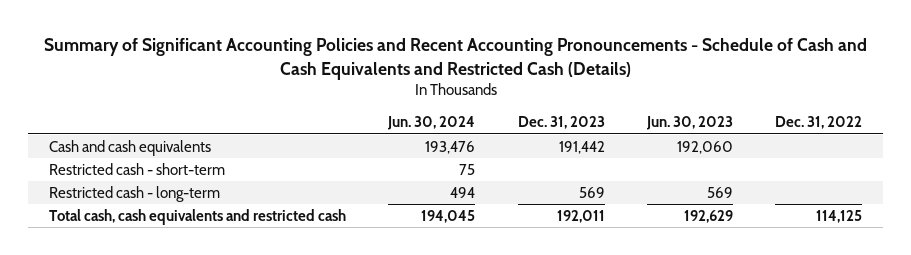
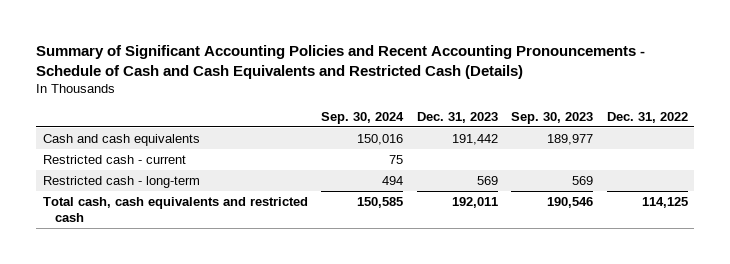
[387,116,476,131] Jun. 30, 2024 -> none
[645,116,733,131] Jun. 30, 2023 -> none
none -> [321,111,405,124] Sep. 30, 2024
none -> [511,111,594,124] Sep. 30, 2023
[48,163,225,176] Restricted cash - short-term -> [42,154,186,164] Restricted cash - current

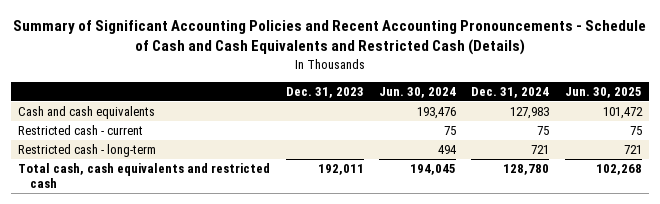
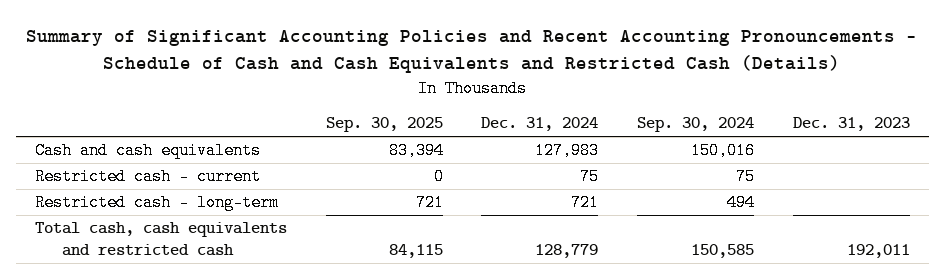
[379,87,457,99] Jun. 30, 2024 -> none
[564,87,642,99] Jun. 30, 2025 -> none
none -> [325,117,443,133] Sep. 30, 2025
none -> [636,117,754,133] Sep. 30, 2024
[503,164,550,176] 128,780 -> [535,243,599,258] 128,779

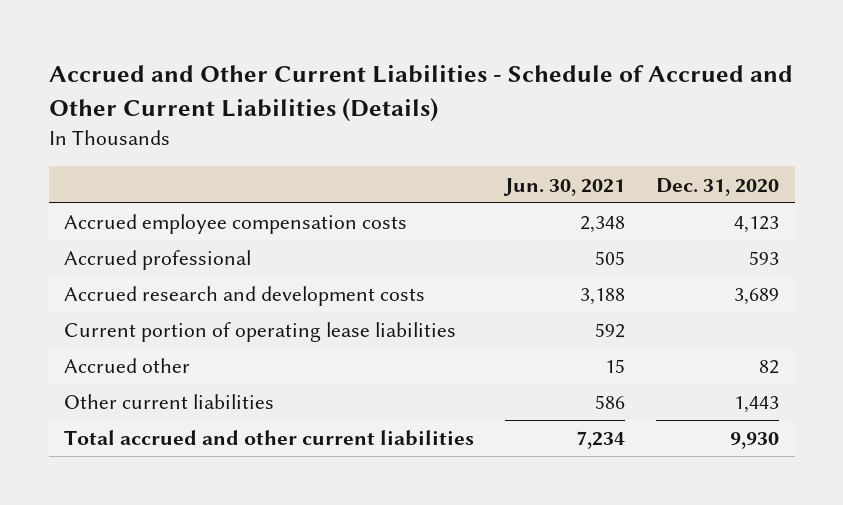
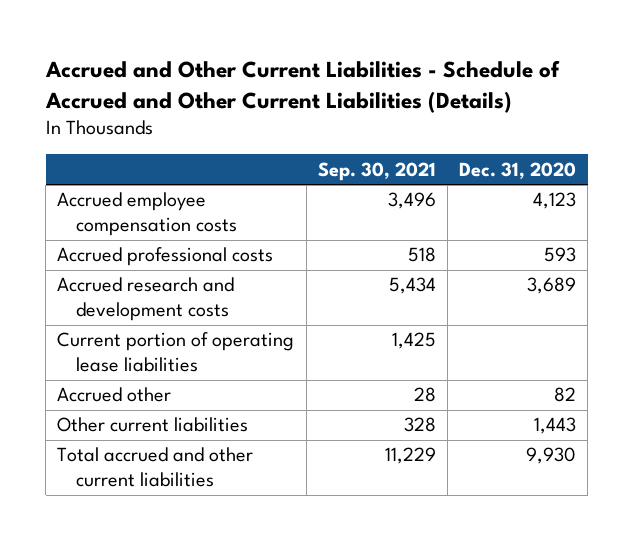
[503,177,626,196] Jun. 30, 2021 -> none
none -> [317,161,436,181] Sep. 30, 2021
[64,250,252,271] Accrued professional -> [57,247,274,267] Accrued professional costs

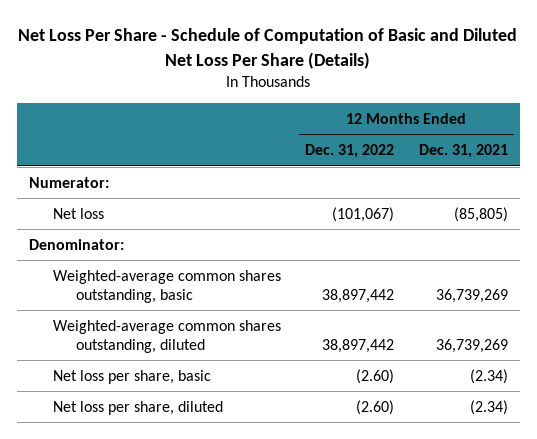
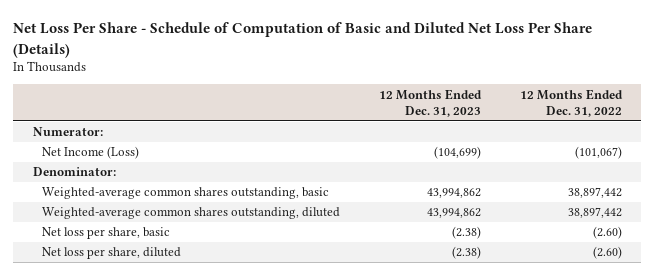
[418,144,508,159] Dec. 31, 2021 -> none
none -> [378,88,482,117] 12 Months Ended Dec. 31, 2023
[52,207,104,219] Net loss -> [41,146,139,160] Net Income (Loss)

